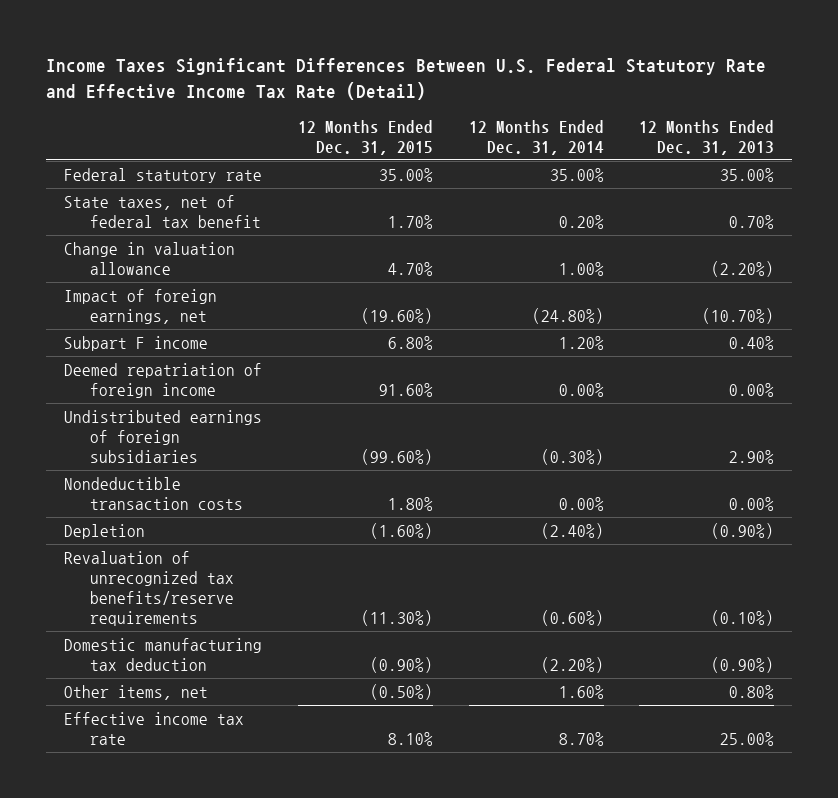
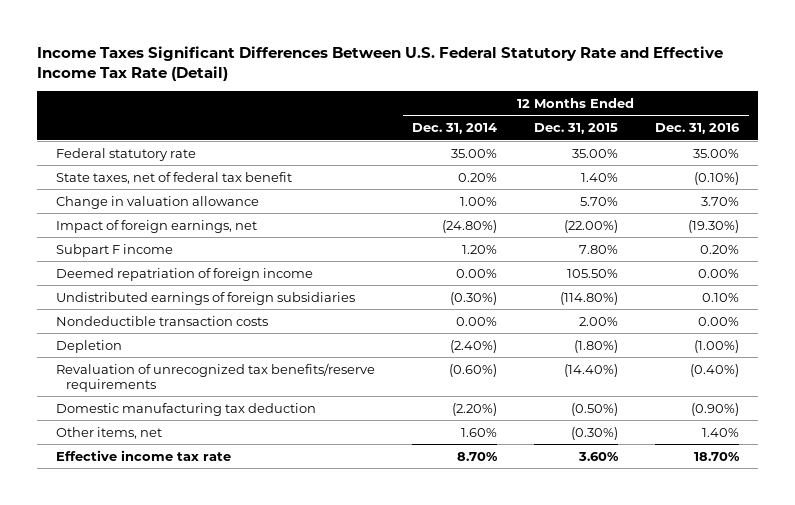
[639,119,775,155] 12 Months Ended Dec. 31, 2013 -> none
none -> [655,122,741,134] Dec. 31, 2016
[387,214,433,229] 1.70% -> [581,172,619,182] 1.40%
[387,261,433,276] 4.70% -> [580,196,619,206] 5.70%
[360,307,433,324] (19.60%) -> [564,219,619,233] (22.00%)
[387,335,433,350] 6.80% -> [579,244,619,254] 7.80%
[378,382,433,397] 91.60% -> [567,268,619,278] 105.50%
[360,448,433,465] (99.60%) -> [560,291,619,305] (114.80%)
[387,496,433,511] 1.80% -> [579,316,619,326] 2.00%
[369,522,433,539] (1.60%) -> [574,339,619,353] (1.80%)
[360,609,433,626] (11.30%) -> [564,363,619,377] (14.40%)
[369,656,433,673] (0.90%) -> [571,402,619,416] (0.50%)
[369,683,433,700] (0.50%) -> [571,426,619,440] (0.30%)
[387,731,433,746] 8.10% -> [578,451,620,461] 3.60%

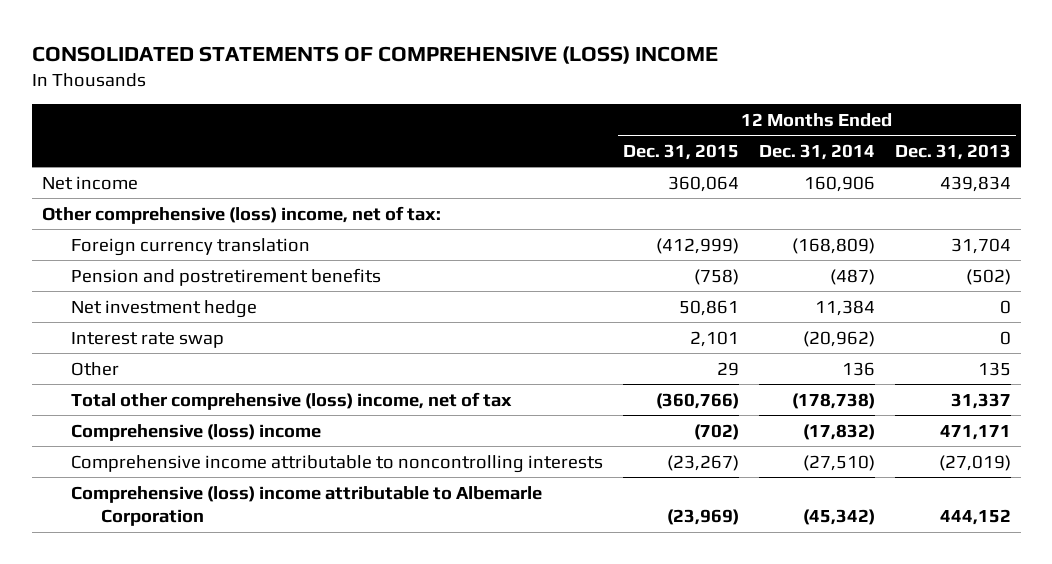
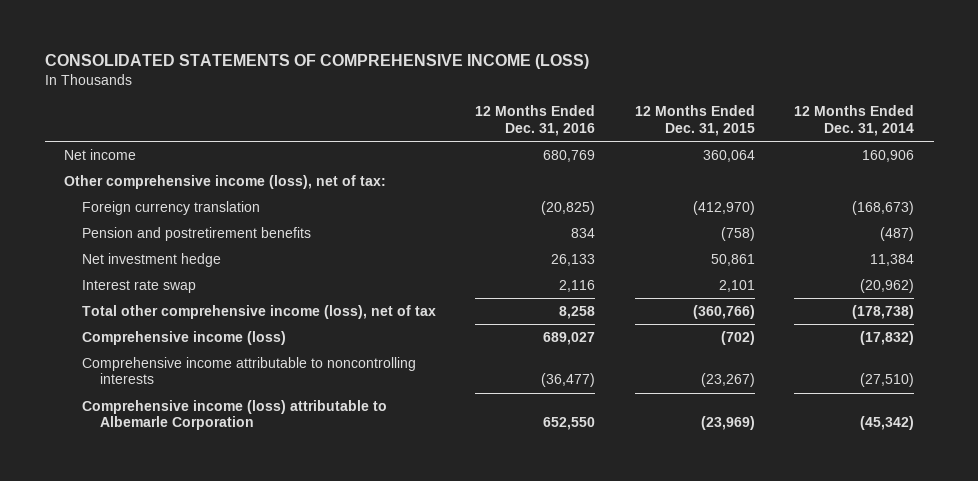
[31,45,718,64] CONSOLIDATED STATEMENTS OF COMPREHENSIVE (LOSS) INCOME -> [44,54,589,70] CONSOLIDATED STATEMENTS OF COMPREHENSIVE INCOME (LOSS)
[894,143,1011,160] Dec. 31, 2013 -> none
none -> [475,105,596,136] 12 Months Ended Dec. 31, 2016
[41,205,441,224] Other comprehensive (loss) income, net of tax: -> [64,174,387,189] Other comprehensive income (loss), net of tax:
[656,237,740,254] (412,999) -> [692,200,755,215] (412,970)
[791,237,875,254] (168,809) -> [852,200,915,215] (168,673)
[71,361,120,376] Other -> none
[71,391,513,410] Total other comprehensive (loss) income, net of tax -> [82,304,437,319] Total other comprehensive income (loss), net of tax
[71,423,322,441] Comprehensive (loss) income -> [82,330,287,345] Comprehensive income (loss)
[71,485,543,527] Comprehensive (loss) income attributable to Albemarle Corporation -> [82,399,388,431] Comprehensive income (loss) attributable to Albemarle Corporation

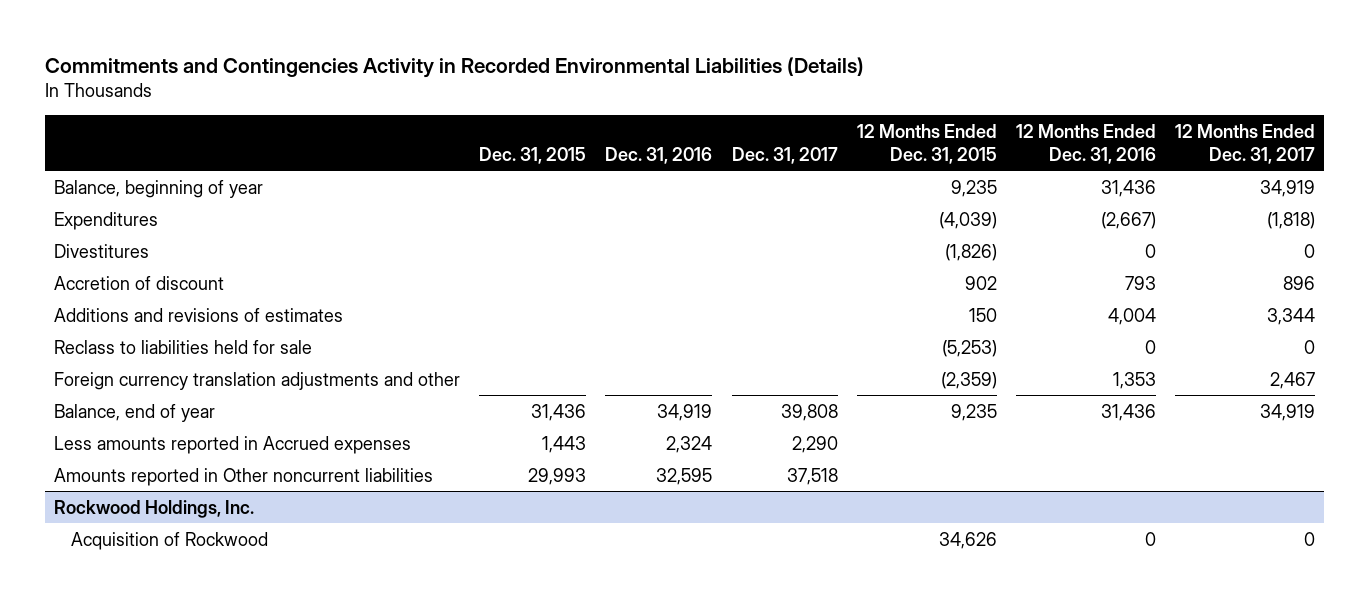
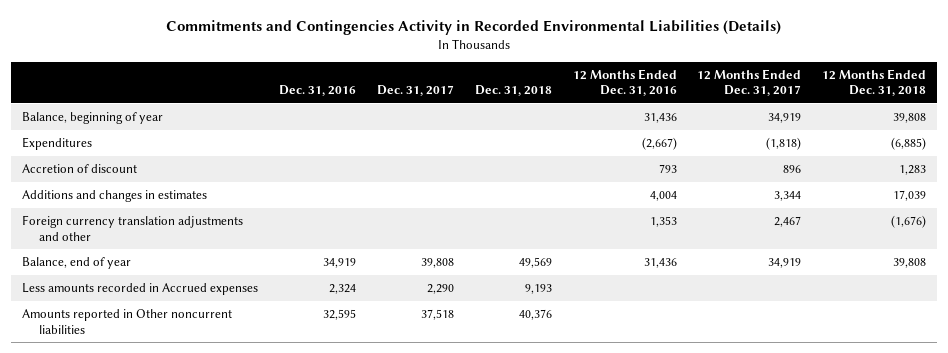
[479,146,587,164] Dec. 31, 2015 -> none
[856,123,997,164] 12 Months Ended Dec. 31, 2015 -> none
none -> [474,85,552,97] Dec. 31, 2018
none -> [822,68,927,97] 12 Months Ended Dec. 31, 2018
[54,243,150,258] Divestitures -> none
[54,339,313,354] Reclass to liabilities held for sale -> none
[54,307,344,322] Additions and revisions of estimates -> [21,189,207,202] Additions and changes in estimates
[54,435,412,454] Less amounts reported in Accrued expenses -> [21,282,258,295] Less amounts recorded in Accrued expenses
[54,499,255,518] Rockwood Holdings, Inc. -> none
[71,531,269,550] Acquisition of Rockwood -> none

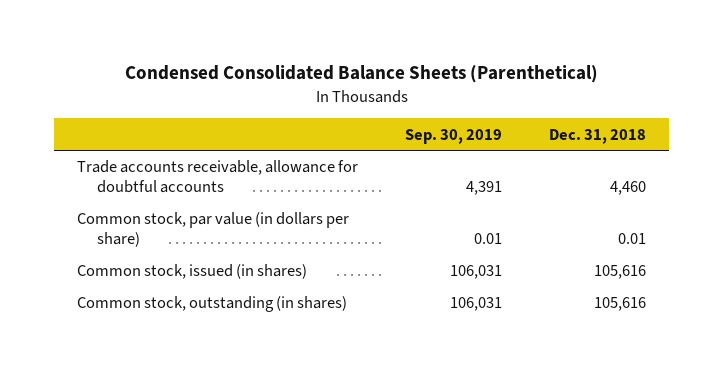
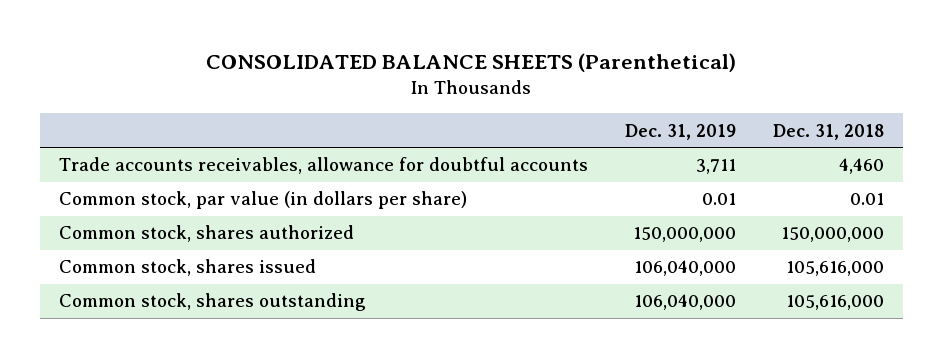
[124,65,598,84] Condensed Consolidated Balance Sheets (Parenthetical) -> [206,53,737,73] CONSOLIDATED BALANCE SHEETS (Parenthetical)
[405,128,503,144] Sep. 30, 2019 -> none
none -> [624,123,736,140] Dec. 31, 2019
[77,160,359,194] Trade accounts receivable, allowance for doubtful accounts -> [58,157,588,175] Trade accounts receivables, allowance for doubtful accounts
none -> [58,225,354,243] Common stock, shares authorized
[77,264,308,280] Common stock, issued (in shares) -> [58,259,316,277] Common stock, shares issued
[593,265,646,280] 105,616 -> [786,261,885,277] 105,616,000
[77,296,348,313] Common stock, outstanding (in shares) -> [58,293,366,312] Common stock, shares outstanding
[593,297,646,312] 105,616 -> [786,295,885,311] 105,616,000

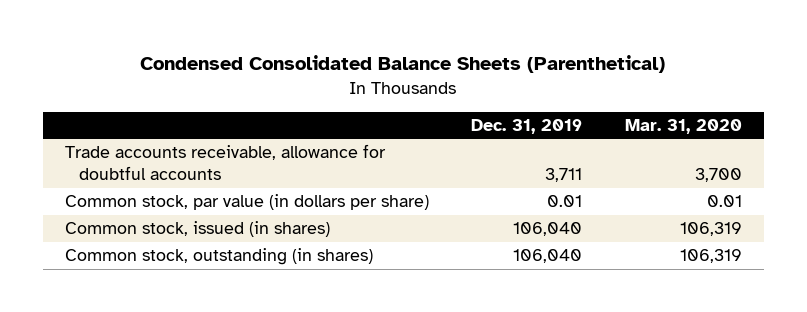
[206,53,737,73] CONSOLIDATED BALANCE SHEETS (Parenthetical) -> [140,55,666,74] Condensed Consolidated Balance Sheets (Parenthetical)
[773,123,885,140] Dec. 31, 2018 -> none
none -> [625,118,743,134] Mar. 31, 2020
[58,157,588,175] Trade accounts receivables, allowance for doubtful accounts -> [64,144,386,181] Trade accounts receivable, allowance for doubtful accounts
[58,225,354,243] Common stock, shares authorized -> none
[58,259,316,277] Common stock, shares issued -> [64,221,330,238] Common stock, issued (in shares)
[633,260,736,277] 106,040,000 -> [513,222,583,237] 106,040
[58,293,366,312] Common stock, shares outstanding -> [64,248,373,266] Common stock, outstanding (in shares)
[633,294,736,311] 106,040,000 -> [513,249,583,264] 106,040

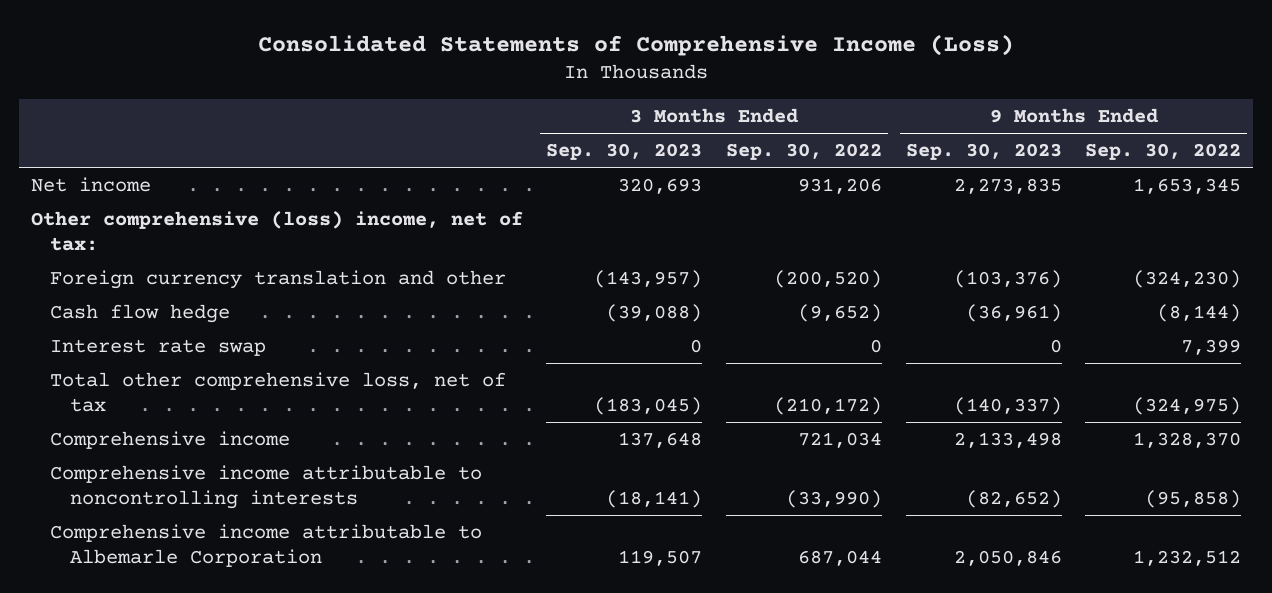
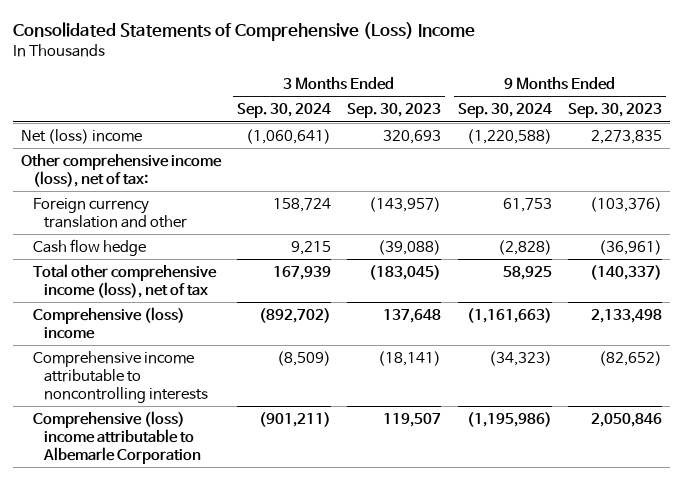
[258,33,1015,56] Consolidated Statements of Comprehensive Income (Loss) -> [12,22,475,42] Consolidated Statements of Comprehensive (Loss) Income
[726,143,883,161] Sep. 30, 2022 -> none
[1085,143,1242,161] Sep. 30, 2022 -> none
none -> [237,103,332,119] Sep. 30, 2024
none -> [457,103,552,119] Sep. 30, 2024
[30,177,151,193] Net income -> [20,128,142,144] Net (loss) income
[30,211,523,251] Other comprehensive (loss) income, net of tax: -> [20,153,222,187] Other comprehensive income (loss), net of tax:
[50,339,267,357] Interest rate swap -> none
[50,372,507,412] Total other comprehensive loss, net of tax -> [32,263,217,298] Total other comprehensive income (loss), net of tax
[50,431,291,450] Comprehensive income -> [32,306,185,339] Comprehensive (loss) income
[50,524,483,567] Comprehensive income attributable to Albemarle Corporation -> [32,410,202,464] Comprehensive (loss) income attributable to Albemarle Corporation

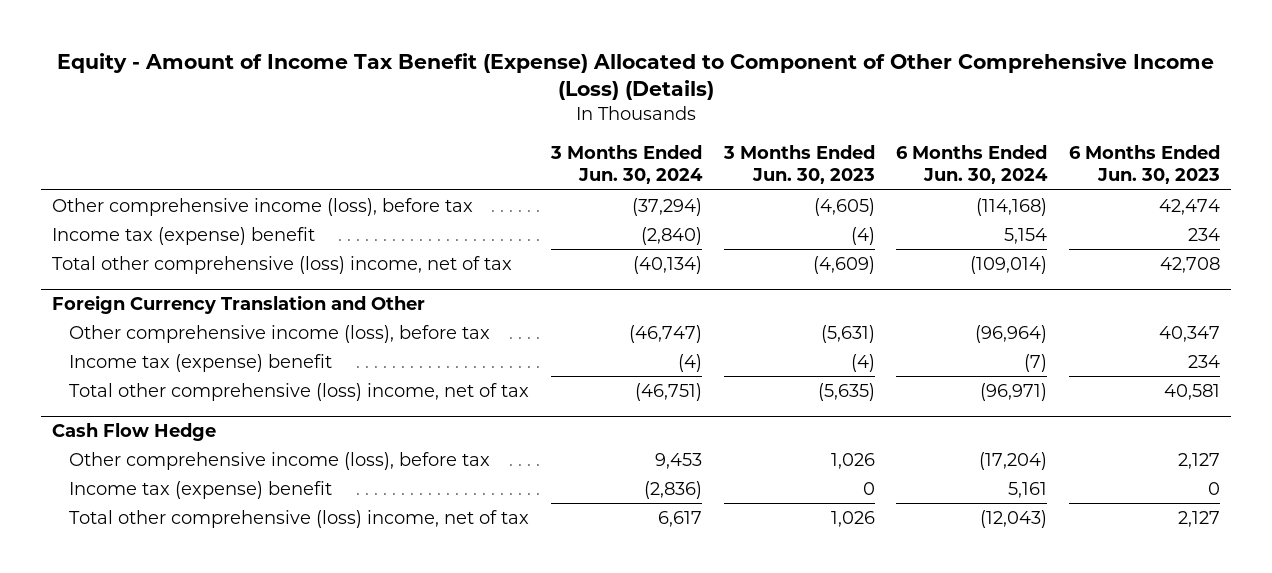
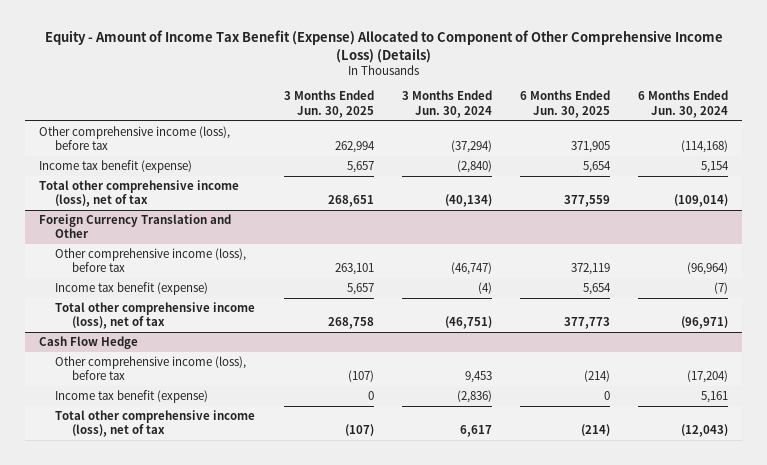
[722,145,875,185] 3 Months Ended Jun. 30, 2023 -> none
[1069,145,1221,185] 6 Months Ended Jun. 30, 2023 -> none
none -> [283,90,374,118] 3 Months Ended Jun. 30, 2025
none -> [520,90,611,118] 6 Months Ended Jun. 30, 2025
[52,226,316,245] Income tax (expense) benefit -> [38,160,192,174] Income tax benefit (expense)
[52,255,513,274] Total other comprehensive (loss) income, net of tax -> [38,180,239,208] Total other comprehensive income (loss), net of tax
[68,353,332,372] Income tax (expense) benefit -> [55,282,209,296] Income tax benefit (expense)
[68,382,529,401] Total other comprehensive (loss) income, net of tax -> [55,302,256,330] Total other comprehensive income (loss), net of tax
[68,480,332,499] Income tax (expense) benefit -> [55,390,209,404] Income tax benefit (expense)
[68,509,529,528] Total other comprehensive (loss) income, net of tax -> [55,410,256,438] Total other comprehensive income (loss), net of tax

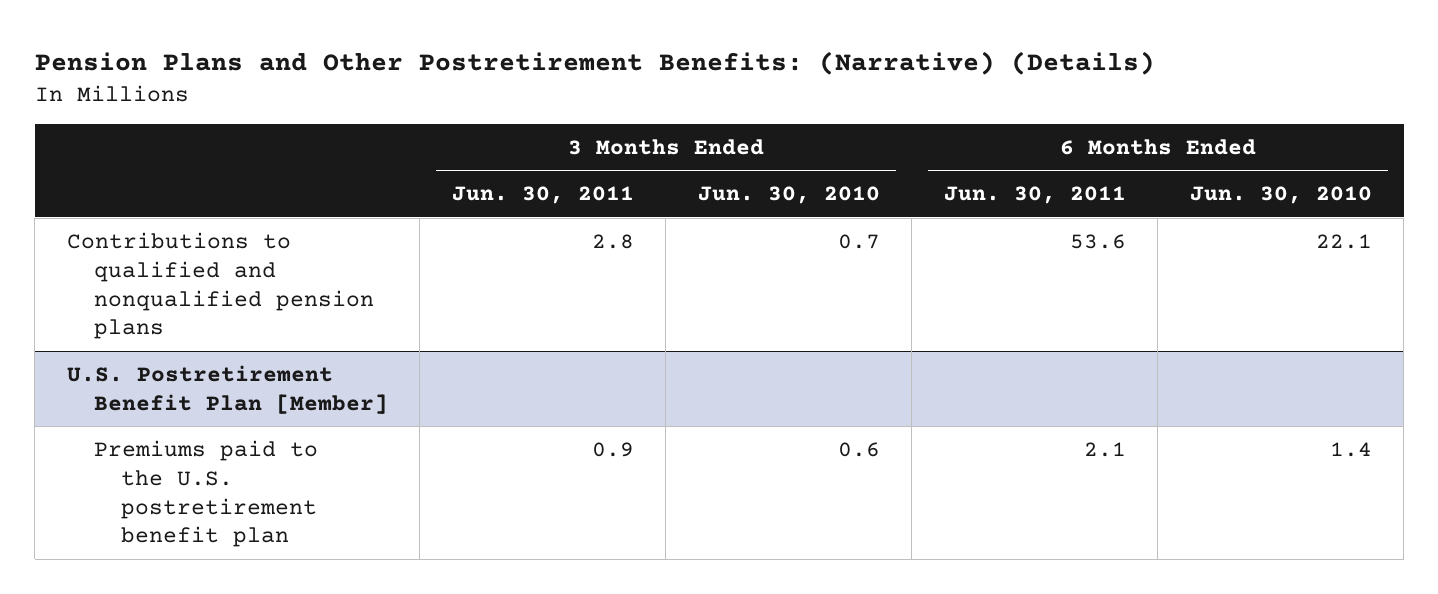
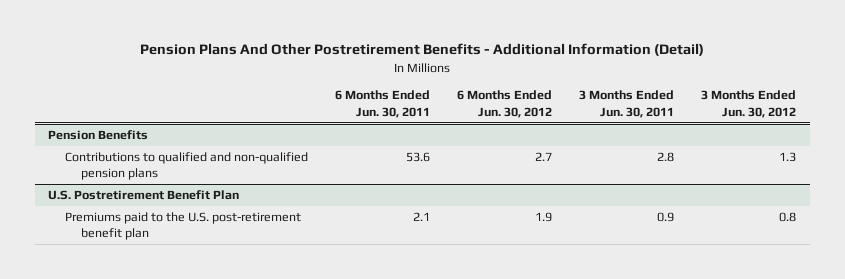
[34,51,1155,76] Pension Plans and Other Postretirement Benefits: (Narrative) (Details) -> [140,43,705,57] Pension Plans And Other Postretirement Benefits - Additional Information (Detail)
[697,186,880,205] Jun. 30, 2010 -> none
[1189,186,1372,205] Jun. 30, 2010 -> none
none -> [456,90,552,118] 6 Months Ended Jun. 30, 2012
none -> [701,90,797,118] 3 Months Ended Jun. 30, 2012
none -> [48,130,149,141] Pension Benefits
[66,231,374,340] Contributions to qualified and nonqualified pension plans -> [64,152,308,181] Contributions to qualified and non-qualified pension plans
[66,364,388,414] U.S. Postretirement Benefit Plan [Member] -> [48,190,240,201] U.S. Postretirement Benefit Plan
[93,439,318,548] Premiums paid to the U.S. postretirement benefit plan -> [64,212,301,241] Premiums paid to the U.S. post-retirement benefit plan

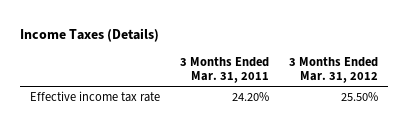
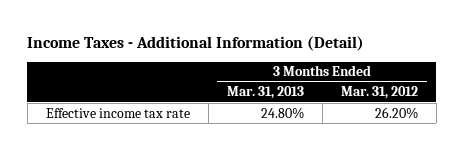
[20,28,160,43] Income Taxes (Details) -> [27,36,365,52] Income Taxes - Additional Information (Detail)
[180,56,270,84] 3 Months Ended Mar. 31, 2011 -> none
none -> [226,86,304,100] Mar. 31, 2013
[341,91,379,101] 25.50% -> [374,106,418,119] 26.20%

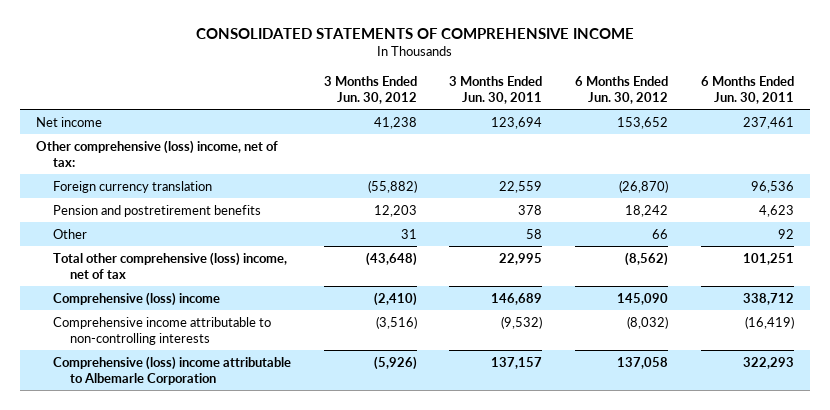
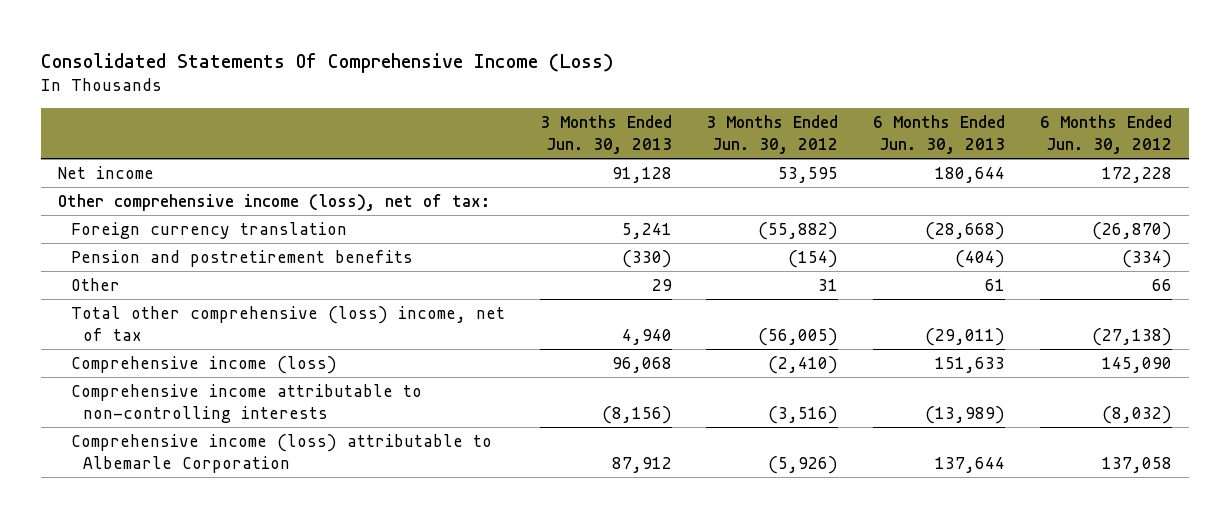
[195,28,634,40] CONSOLIDATED STATEMENTS OF COMPREHENSIVE INCOME -> [41,52,615,73] Consolidated Statements Of Comprehensive Income (Loss)
[449,75,543,104] 3 Months Ended Jun. 30, 2011 -> none
[700,75,794,104] 6 Months Ended Jun. 30, 2011 -> none
none -> [539,115,672,155] 3 Months Ended Jun. 30, 2013
none -> [873,115,1006,155] 6 Months Ended Jun. 30, 2013
[373,116,417,129] 41,238 -> [778,167,839,184] 53,595
[617,116,669,129] 153,652 -> [1101,167,1172,184] 172,228
[36,139,279,167] Other comprehensive (loss) income, net of tax: -> [58,194,491,212] Other comprehensive income (loss), net of tax:
[373,204,417,217] 12,203 -> [788,250,839,269] (154)
[625,204,669,217] 18,242 -> [1121,250,1172,269] (334)
[365,251,417,266] (43,648) -> [758,328,839,347] (56,005)
[625,251,669,266] (8,562) -> [1091,328,1172,347] (27,138)
[53,291,221,306] Comprehensive (loss) income -> [70,356,337,375] Comprehensive income (loss)
[53,355,292,385] Comprehensive (loss) income attributable to Albemarle Corporation -> [70,434,492,474] Comprehensive income (loss) attributable to Albemarle Corporation

